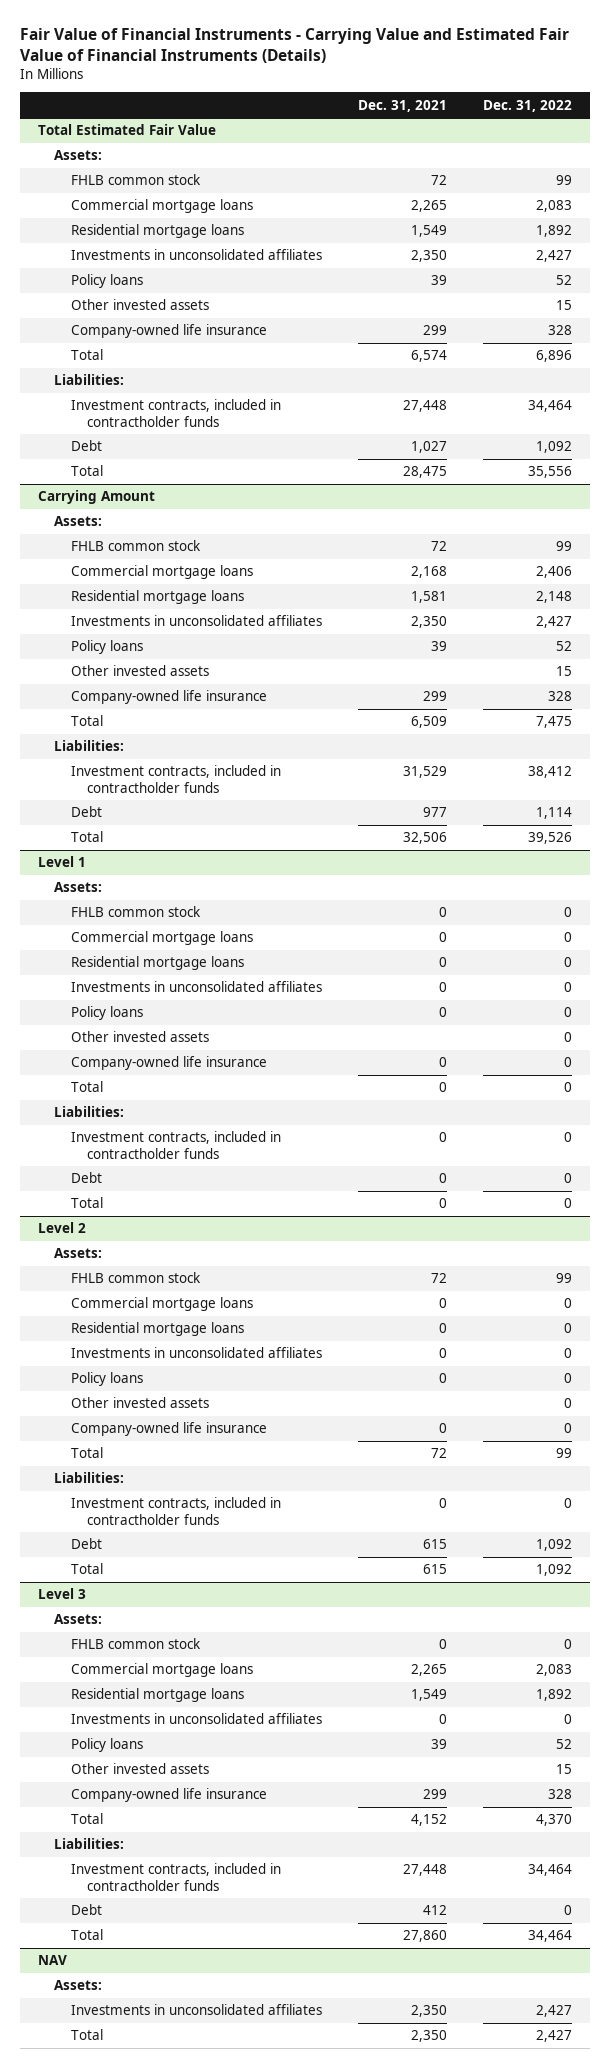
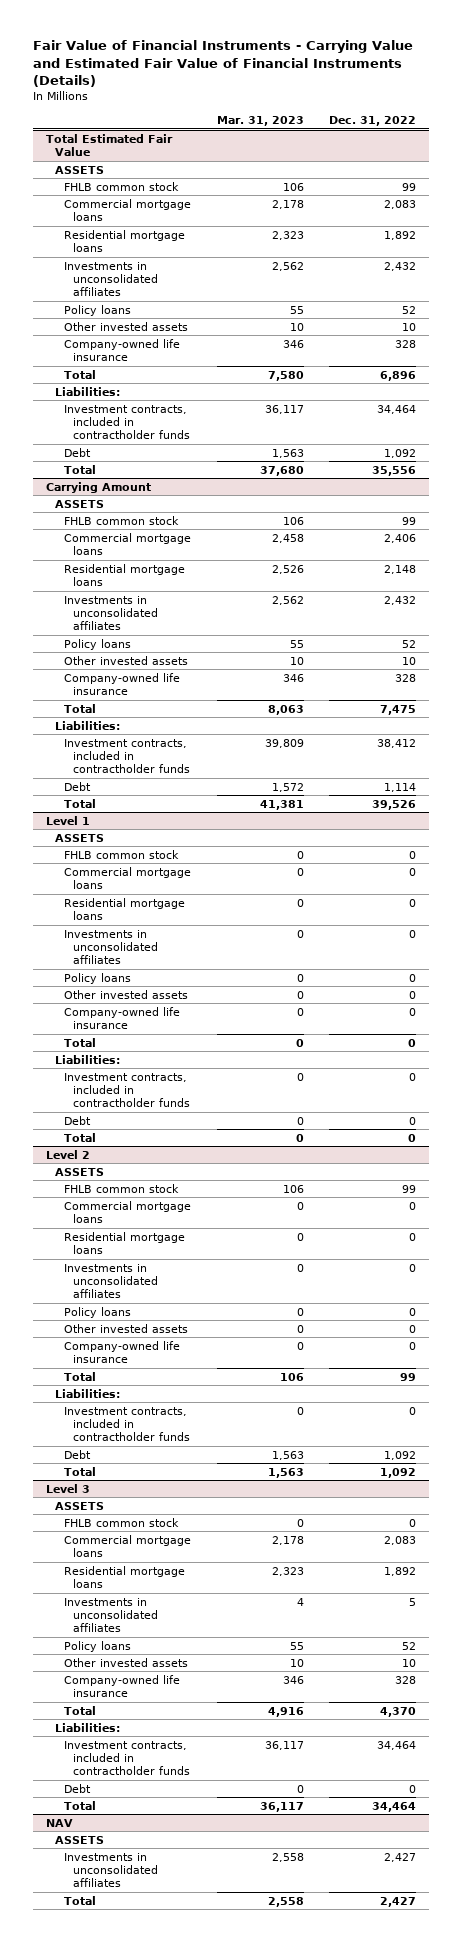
[357,99,447,112] Dec. 31, 2021 -> none
none -> [216,115,304,126] Mar. 31, 2023
[54,150,103,161] Assets: -> [55,165,105,174] ASSETS
[535,250,572,263] 2,427 -> [383,261,416,271] 2,432
[555,300,572,311] 15 -> [401,322,416,331] 10
[54,516,103,527] Assets: -> [55,499,105,508] ASSETS
[535,616,572,629] 2,427 -> [383,595,416,605] 2,432
[555,666,572,677] 15 -> [401,656,416,665] 10
[54,882,103,893] Assets: -> [55,833,105,842] ASSETS
[54,1248,103,1259] Assets: -> [55,1167,105,1176] ASSETS
[54,1614,103,1625] Assets: -> [55,1501,105,1510] ASSETS
[563,1714,572,1725] 0 -> [408,1597,416,1606] 5
[555,1764,572,1775] 15 -> [401,1658,416,1667] 10
[54,1980,103,1991] Assets: -> [55,1835,105,1844] ASSETS

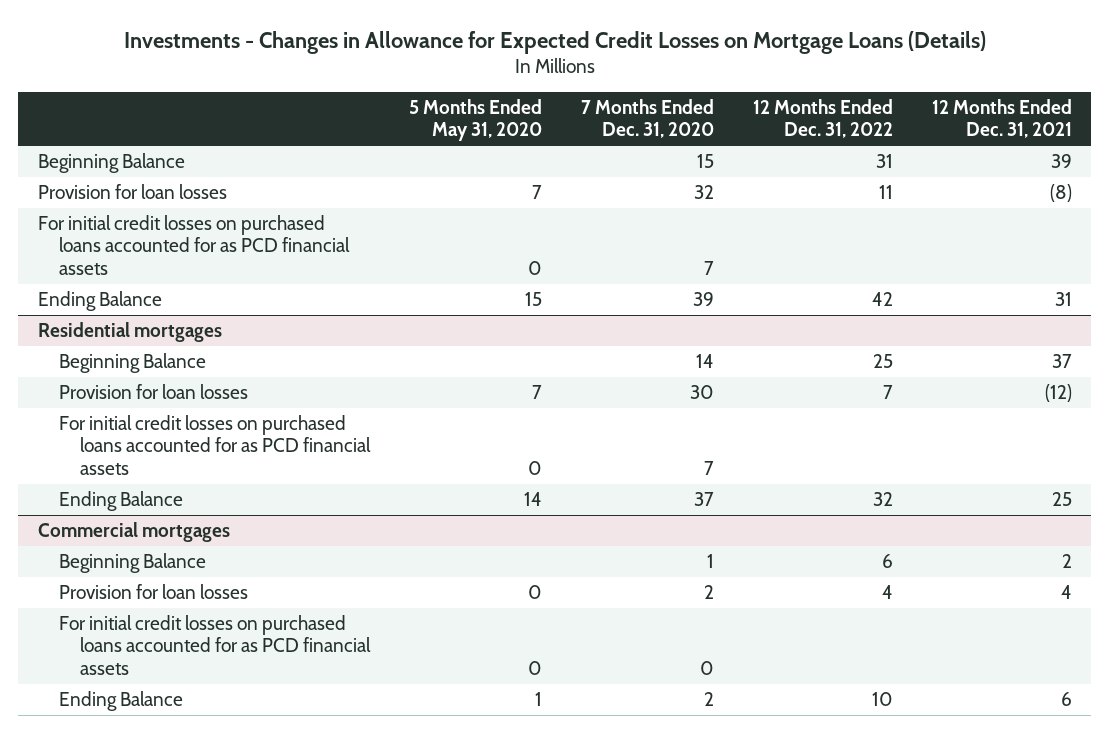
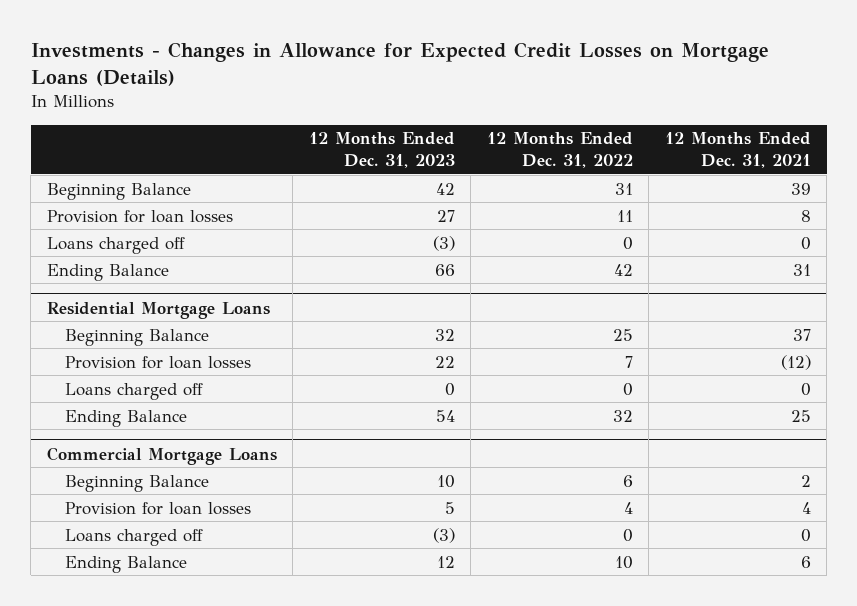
[408,99,542,142] 5 Months Ended May 31, 2020 -> none
[580,99,714,139] 7 Months Ended Dec. 31, 2020 -> none
none -> [308,132,455,169] 12 Months Ended Dec. 31, 2023
[37,215,350,275] For initial credit losses on purchased loans accounted for as PCD financial assets -> none
[1049,184,1072,203] (8) -> [800,209,811,222] 8
none -> [46,236,185,254] Loans charged off
[37,322,222,343] Residential mortgages -> [46,301,270,319] Residential Mortgage Loans
[58,415,371,475] For initial credit losses on purchased loans accounted for as PCD financial assets -> none
none -> [65,382,204,400] Loans charged off
[37,522,230,543] Commercial mortgages -> [46,446,277,465] Commercial Mortgage Loans
[58,615,371,675] For initial credit losses on purchased loans accounted for as PCD financial assets -> none
none -> [65,528,204,546] Loans charged off

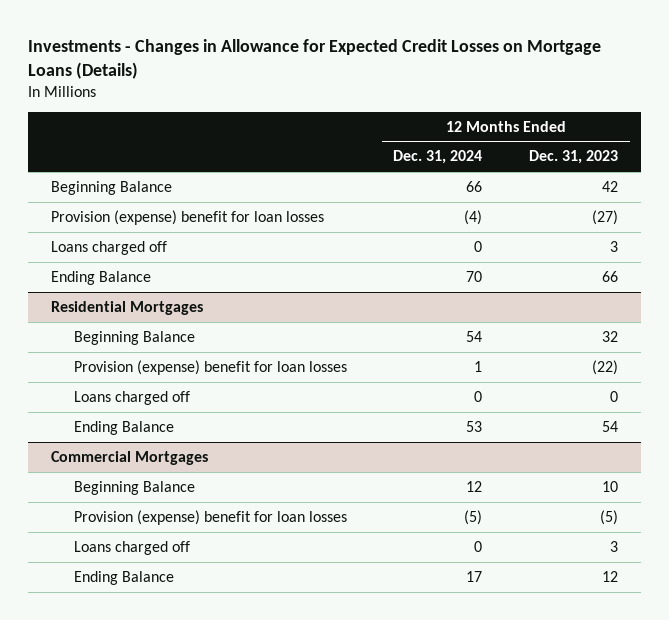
[486,132,633,169] 12 Months Ended Dec. 31, 2022 -> none
[664,132,811,169] 12 Months Ended Dec. 31, 2021 -> none
none -> [393,150,483,165] Dec. 31, 2024
[46,209,233,223] Provision for loan losses -> [50,209,324,225] Provision (expense) benefit for loan losses
[436,209,455,222] 27 -> [591,209,618,225] (27)
[432,235,455,251] (3) -> [609,240,618,252] 3
[46,301,270,319] Residential Mortgage Loans -> [50,300,203,315] Residential Mortgages
[65,355,252,369] Provision for loan losses -> [74,359,348,375] Provision (expense) benefit for loan losses
[434,355,455,368] 22 -> [591,359,618,375] (22)
[46,446,277,465] Commercial Mortgage Loans -> [50,450,208,465] Commercial Mortgages
[65,501,252,515] Provision for loan losses -> [74,509,348,525] Provision (expense) benefit for loan losses
[444,501,455,514] 5 -> [599,509,618,525] (5)
[432,527,455,543] (3) -> [609,540,618,552] 3

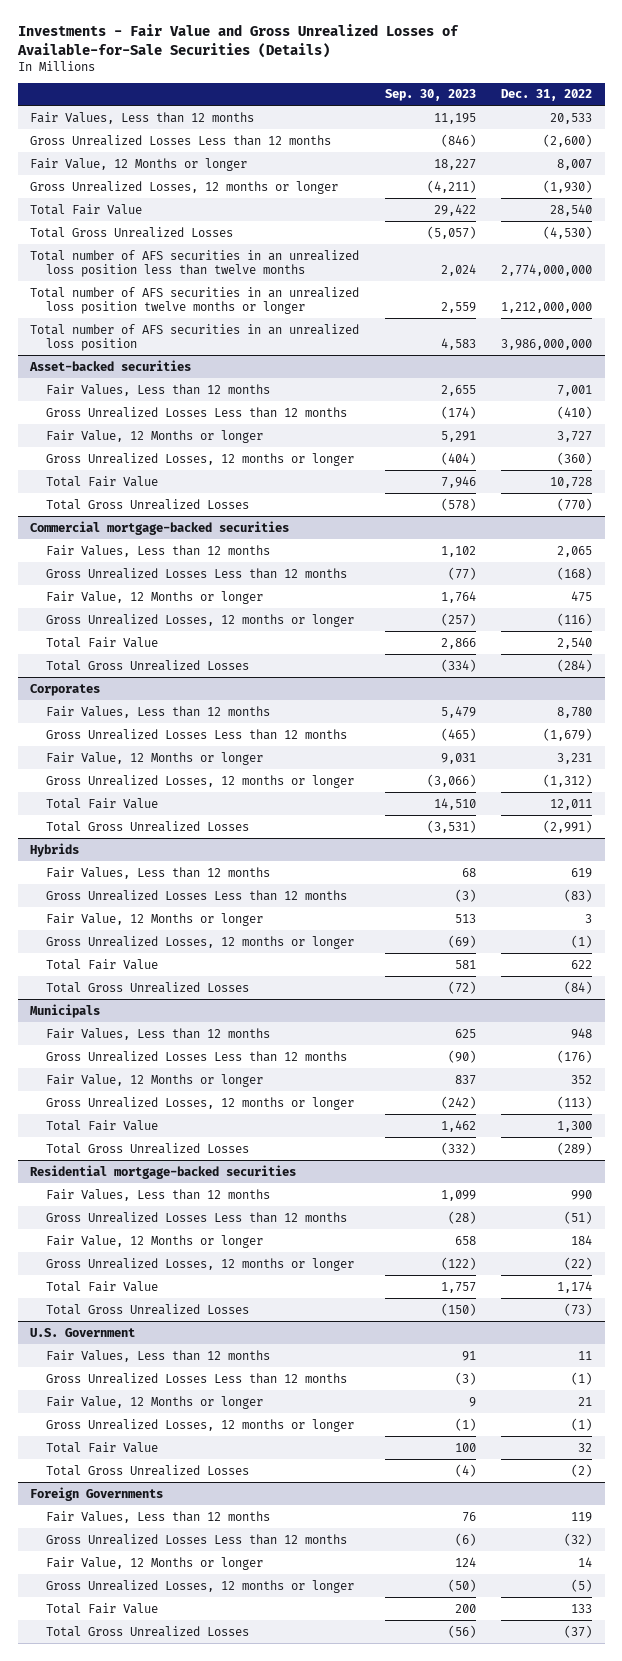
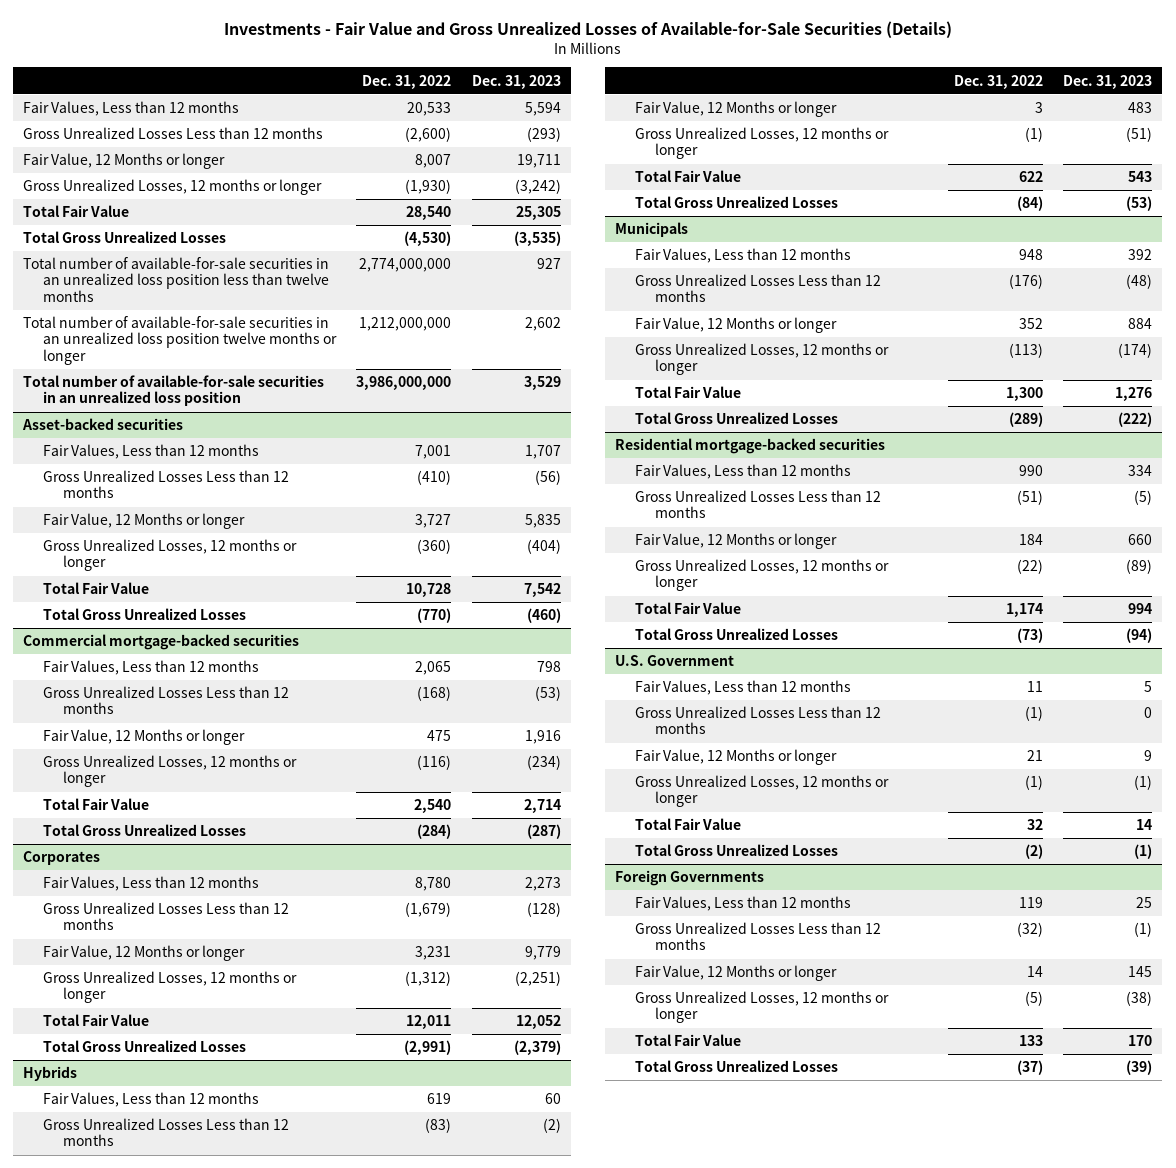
[384,89,476,102] Sep. 30, 2023 -> none
none -> [471,74,561,89] Dec. 31, 2023
[30,249,360,278] Total number of AFS securities in an unrealized loss position less than twelve months -> [23,257,330,302] Total number of available-for-sale securities in an unrealized loss position less than twelve months
[30,286,360,315] Total number of AFS securities in an unrealized loss position twelve months or longer -> [23,316,338,365] Total number of available-for-sale securities in an unrealized loss position twelve months or longer
[30,323,360,352] Total number of AFS securities in an unrealized loss position -> [23,375,325,407] Total number of available-for-sale securities in an unrealized loss position

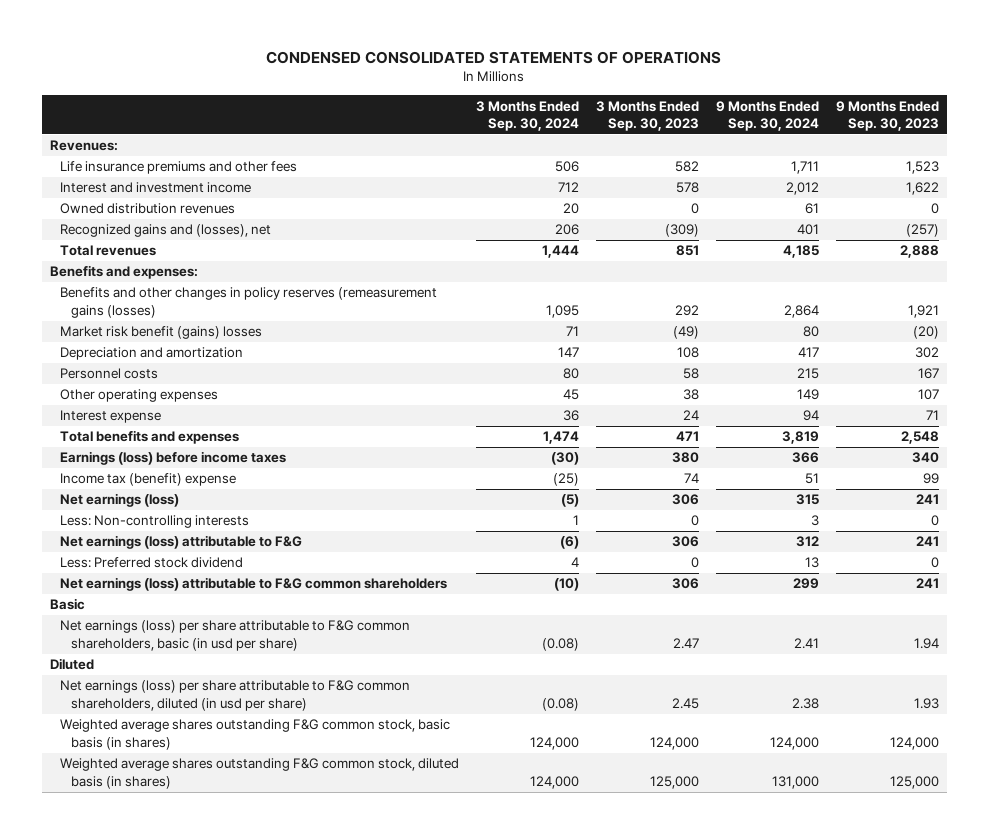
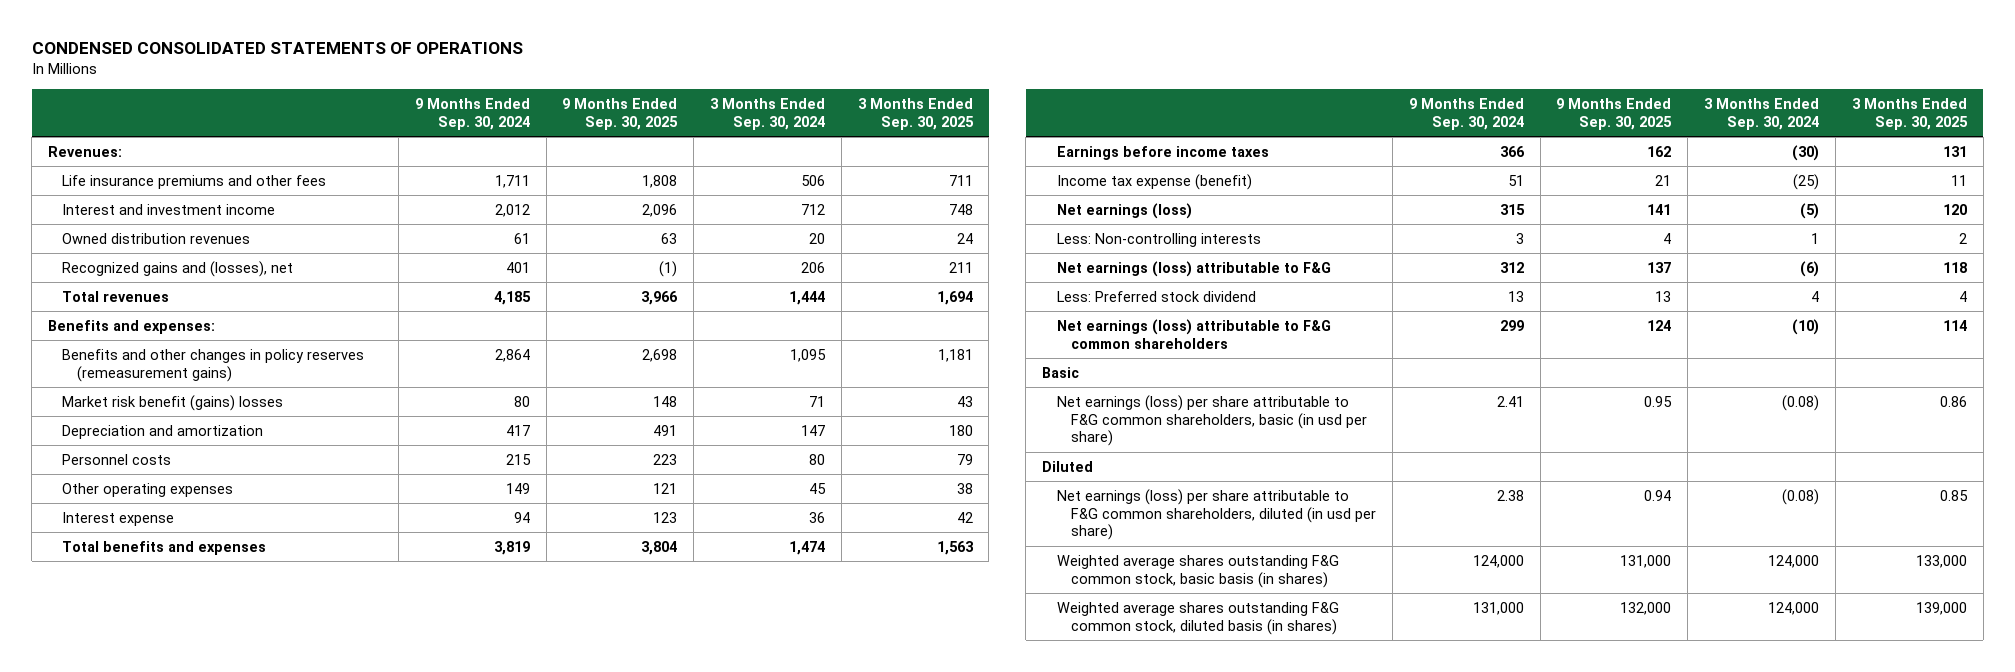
[595,100,699,132] 3 Months Ended Sep. 30, 2023 -> none
[835,100,939,132] 9 Months Ended Sep. 30, 2023 -> none
none -> [562,97,679,130] 9 Months Ended Sep. 30, 2025
none -> [857,97,974,130] 3 Months Ended Sep. 30, 2025
[60,287,438,319] Benefits and other changes in policy reserves (remeasurement gains (losses) -> [62,348,365,382] Benefits and other changes in policy reserves (remeasurement gains)
[60,451,287,466] Earnings (loss) before income taxes -> [1056,145,1269,160] Earnings before income taxes
[60,473,237,487] Income tax (benefit) expense -> [1056,173,1252,190] Income tax expense (benefit)

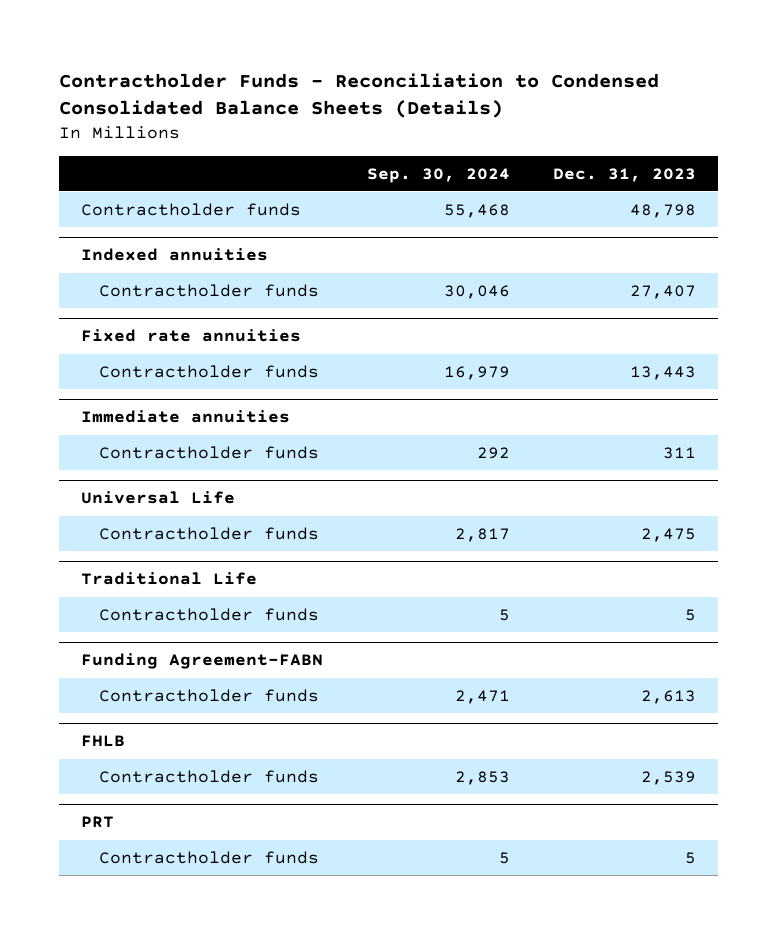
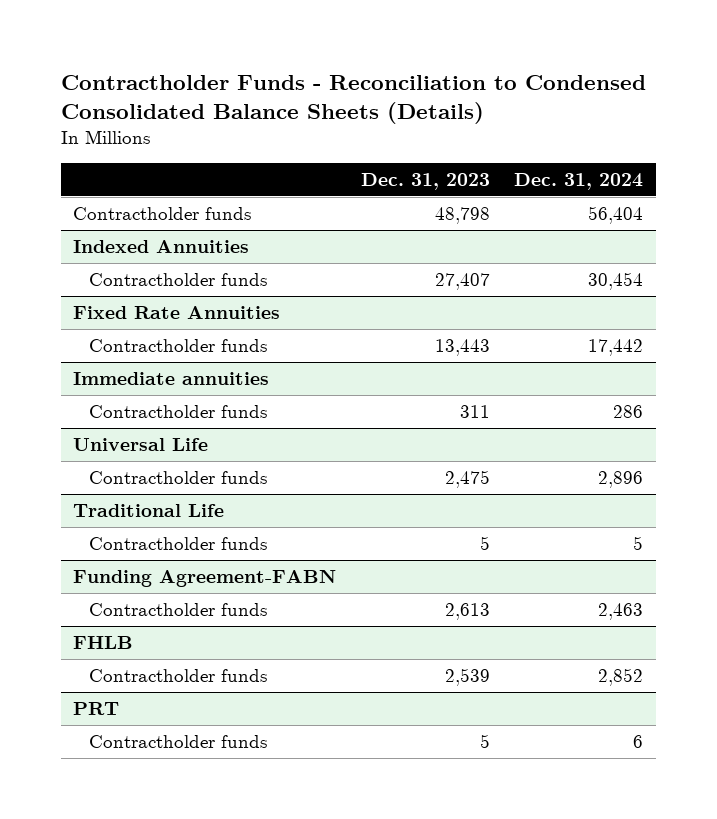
[366,167,510,183] Sep. 30, 2024 -> none
none -> [514,172,644,190] Dec. 31, 2024
[80,248,268,262] Indexed annuities -> [73,240,250,254] Indexed Annuities
[80,329,301,343] Fixed rate annuities -> [73,306,281,320] Fixed Rate Annuities

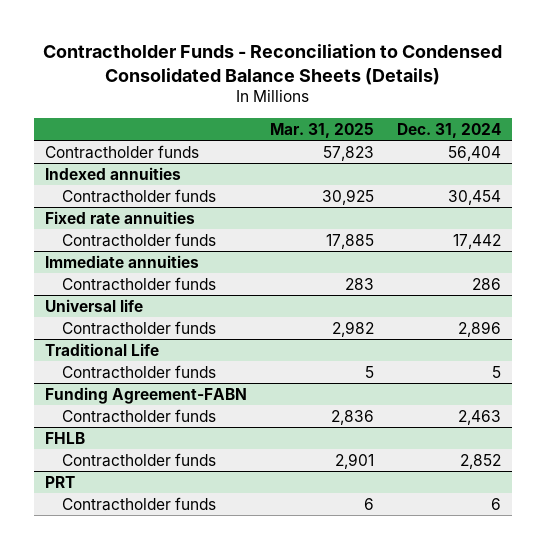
[360,172,490,190] Dec. 31, 2023 -> none
none -> [269,122,374,138] Mar. 31, 2025
[73,240,250,254] Indexed Annuities -> [45,166,182,180] Indexed annuities
[73,306,281,320] Fixed Rate Annuities -> [45,210,196,224] Fixed rate annuities
[73,438,209,452] Universal Life -> [45,298,144,312] Universal life

